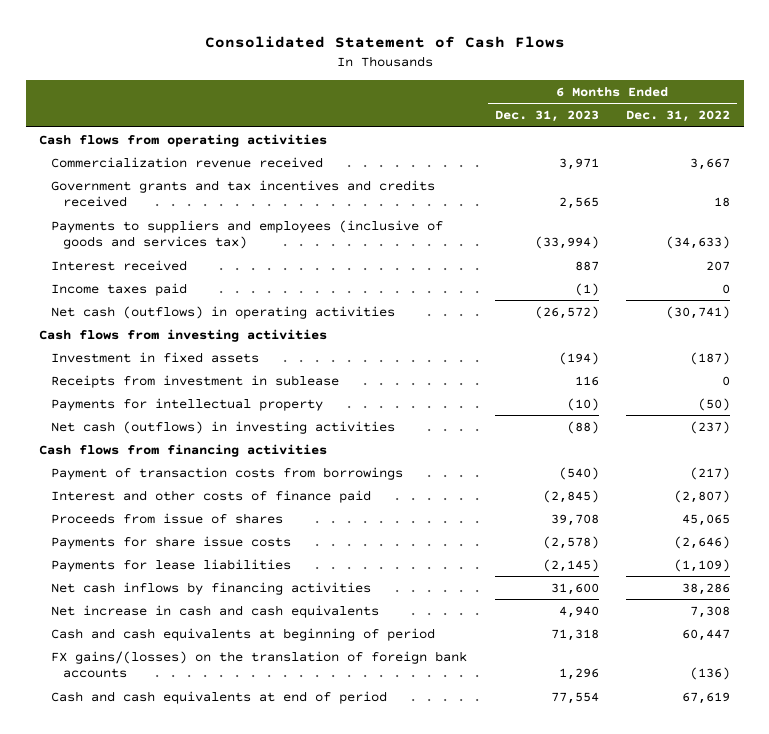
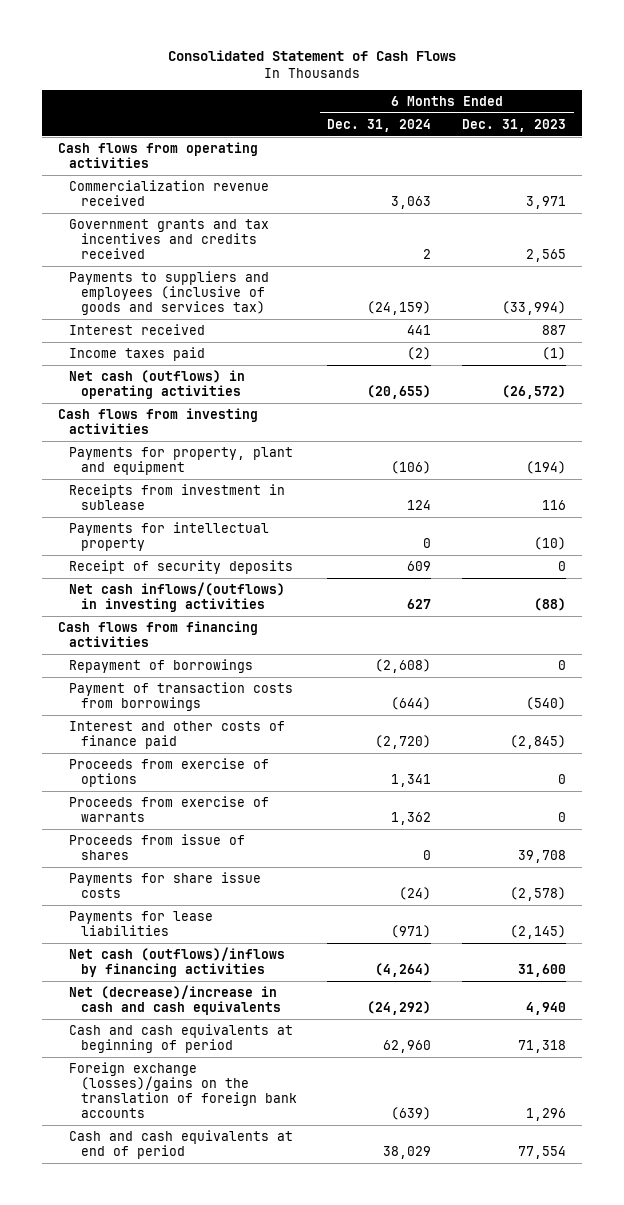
[625,110,730,123] Dec. 31, 2022 -> none
none -> [327,118,432,132] Dec. 31, 2024
[51,351,260,363] Investment in fixed assets -> [69,446,294,475] Payments for property, plant and equipment
none -> [69,559,294,574] Receipt of security deposits
[51,420,396,434] Net cash (outflows) in investing activities -> [69,581,286,612] Net cash inflows/(outflows) in investing activities
none -> [69,658,254,673] Repayment of borrowings
none -> [69,757,270,787] Proceeds from exercise of options
none -> [69,795,270,822] Proceeds from exercise of warrants
[51,581,372,595] Net cash inflows by financing activities -> [69,946,286,977] Net cash (outflows)/inflows by financing activities
[51,604,380,618] Net increase in cash and cash equivalents -> [69,984,281,1015] Net (decrease)/increase in cash and cash equivalents
[51,650,468,679] FX gains/(losses) on the translation of foreign bank accounts -> [69,1061,297,1118] Foreign exchange (losses)/gains on the translation of foreign bank accounts

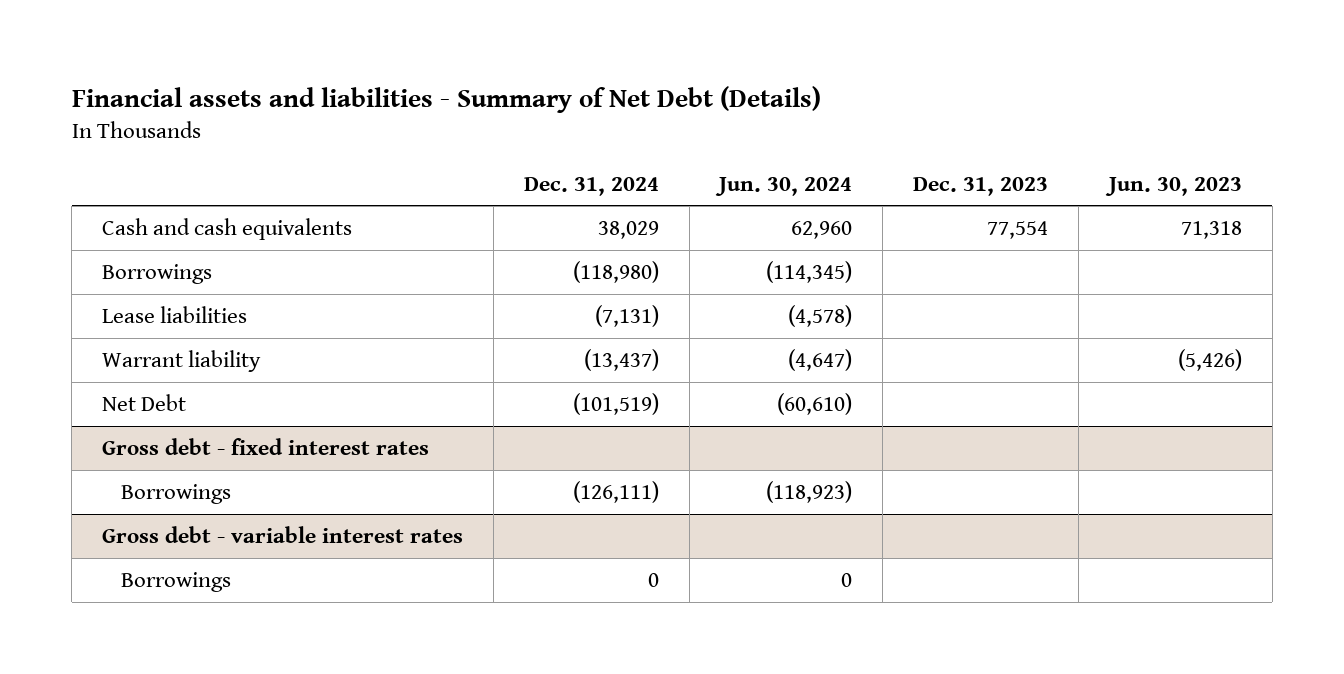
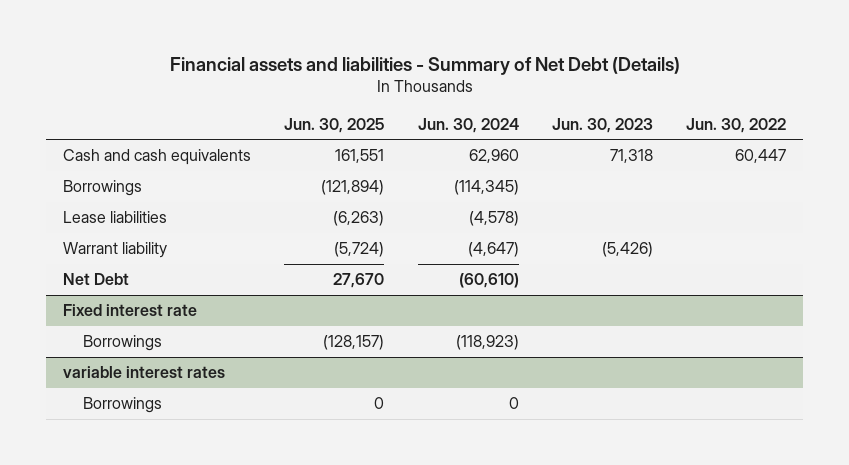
[523,176,659,196] Dec. 31, 2024 -> none
[913,176,1049,196] Dec. 31, 2023 -> none
none -> [284,117,385,133] Jun. 30, 2025
none -> [686,117,787,133] Jun. 30, 2022
[102,438,430,456] Gross debt - fixed interest rates -> [62,304,197,317] Fixed interest rate
[102,526,464,544] Gross debt - variable interest rates -> [62,366,225,379] variable interest rates

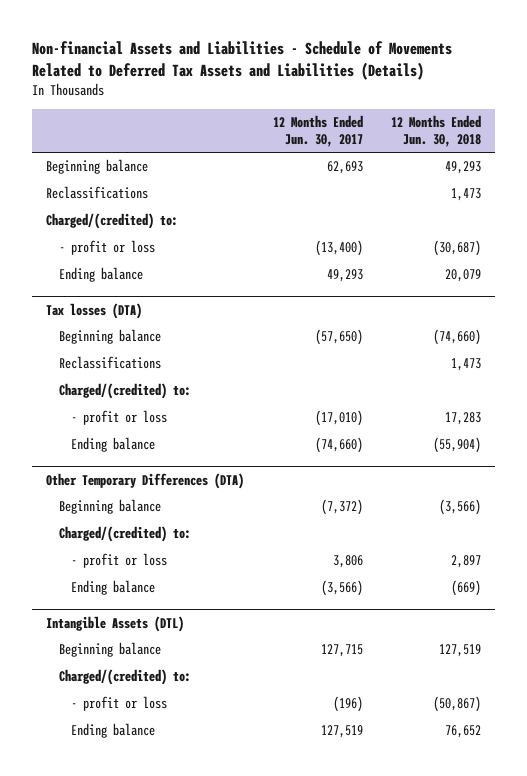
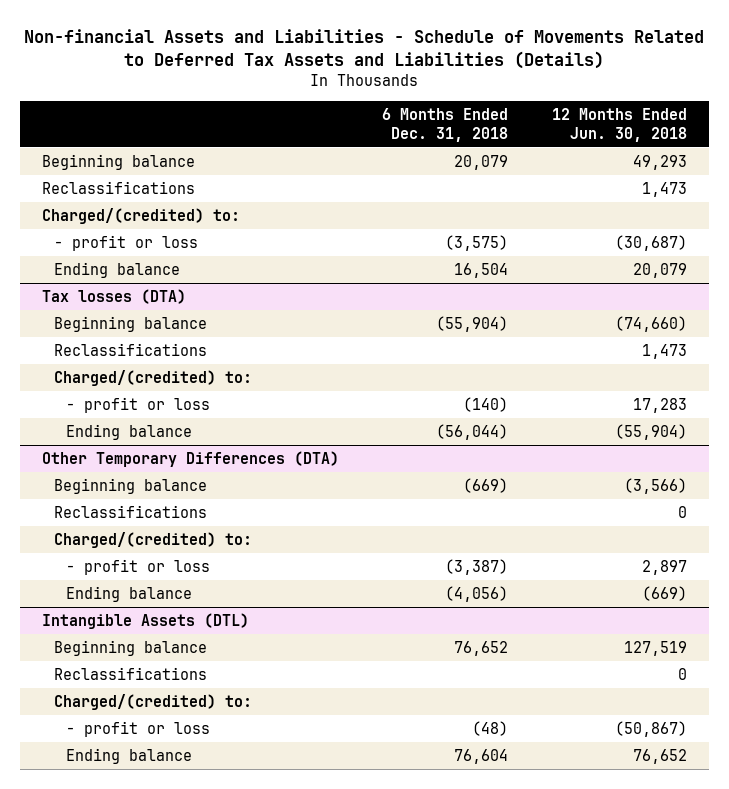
[272,114,363,148] 12 Months Ended Jun. 30, 2017 -> none
none -> [382,108,509,142] 6 Months Ended Dec. 31, 2018
none -> [53,504,207,518] Reclassifications
none -> [53,666,207,680] Reclassifications

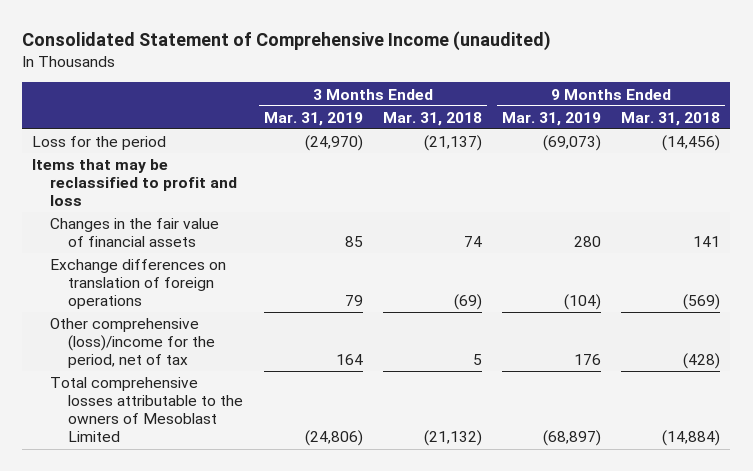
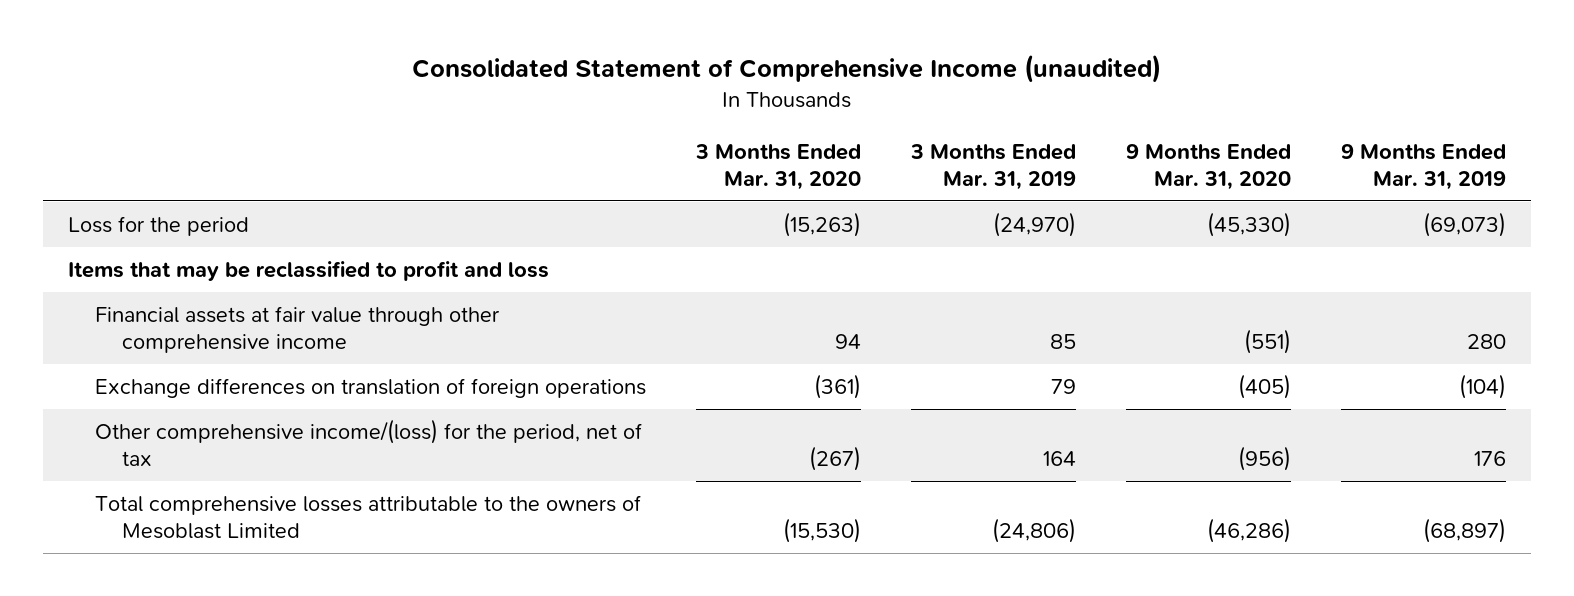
[382,111,482,126] Mar. 31, 2018 -> none
[621,111,721,126] Mar. 31, 2018 -> none
none -> [694,143,861,190] 3 Months Ended Mar. 31, 2020
none -> [1125,143,1291,190] 9 Months Ended Mar. 31, 2020
[50,218,220,248] Changes in the fair value of financial assets -> [94,305,500,353] Financial assets at fair value through other comprehensive income
[50,318,216,369] Other comprehensive (loss)/income for the period, net of tax -> [94,418,642,466] Other comprehensive income/(loss) for the period, net of tax

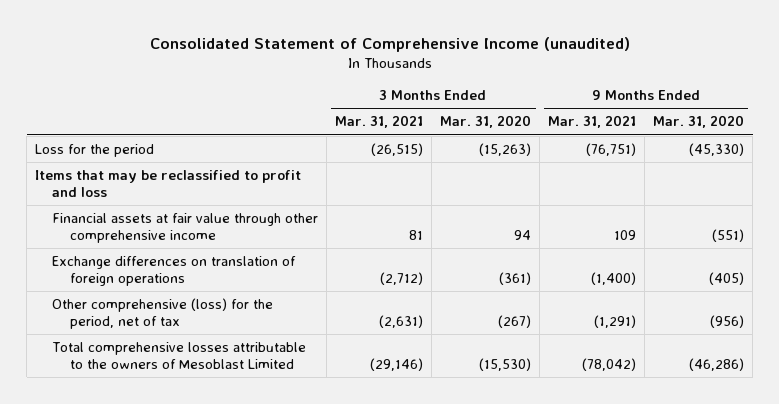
[909,143,1076,190] 3 Months Ended Mar. 31, 2019 -> none
[1340,143,1506,190] 9 Months Ended Mar. 31, 2019 -> none
none -> [335,115,424,129] Mar. 31, 2021
none -> [548,115,637,129] Mar. 31, 2021
[94,418,642,466] Other comprehensive income/(loss) for the period, net of tax -> [52,297,274,329] Other comprehensive (loss) for the period, net of tax

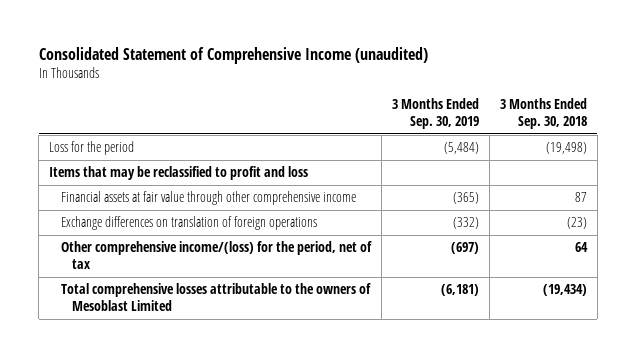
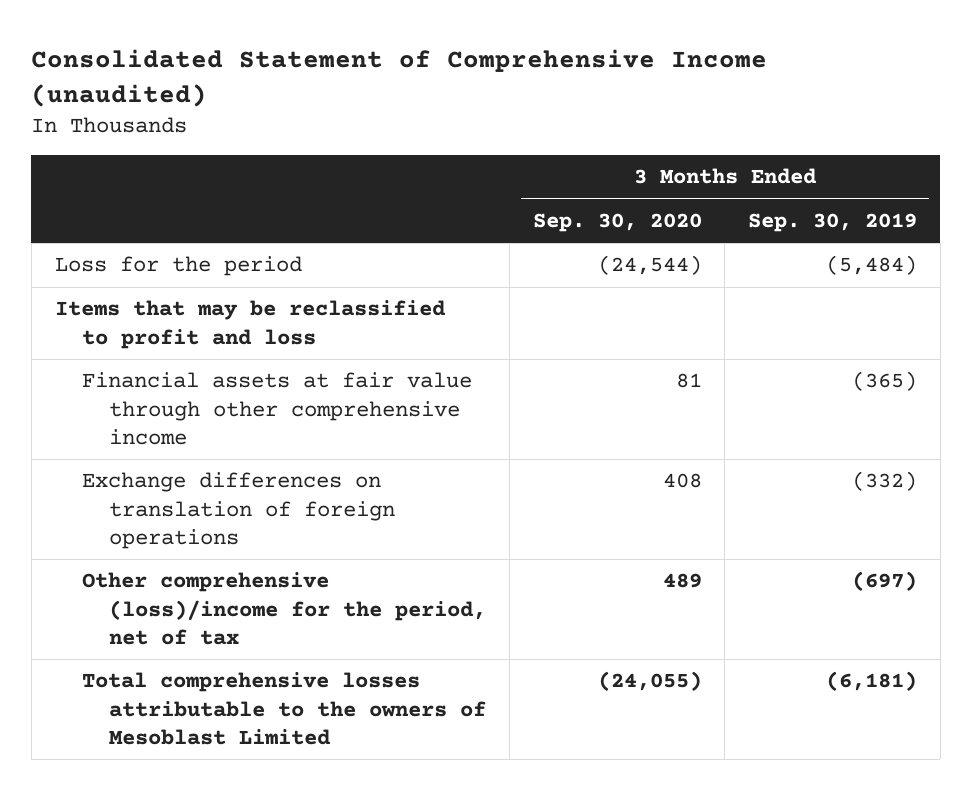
[499,97,587,130] 3 Months Ended Sep. 30, 2018 -> none
none -> [532,213,702,233] Sep. 30, 2020
[60,241,372,270] Other comprehensive income/(loss) for the period, net of tax -> [81,572,487,646] Other comprehensive (loss)/income for the period, net of tax

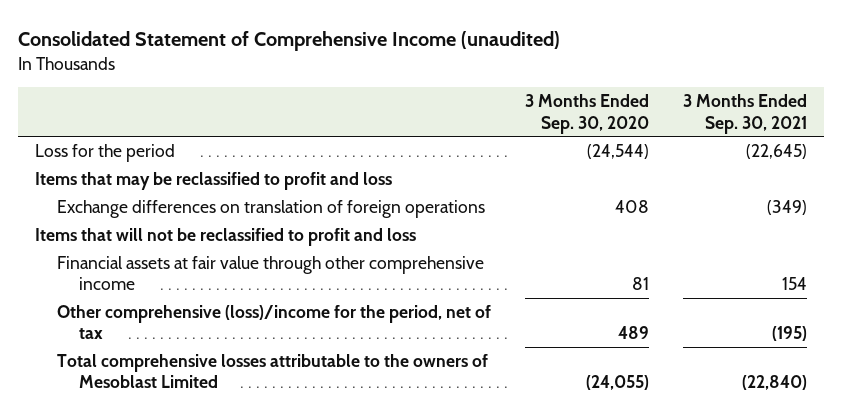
[748,213,918,233] Sep. 30, 2019 -> none
none -> [682,94,807,134] 3 Months Ended Sep. 30, 2021
none -> [35,228,417,247] Items that will not be reclassified to profit and loss
[81,372,472,446] Financial assets at fair value through other comprehensive income -> [57,256,485,291] Financial assets at fair value through other comprehensive income

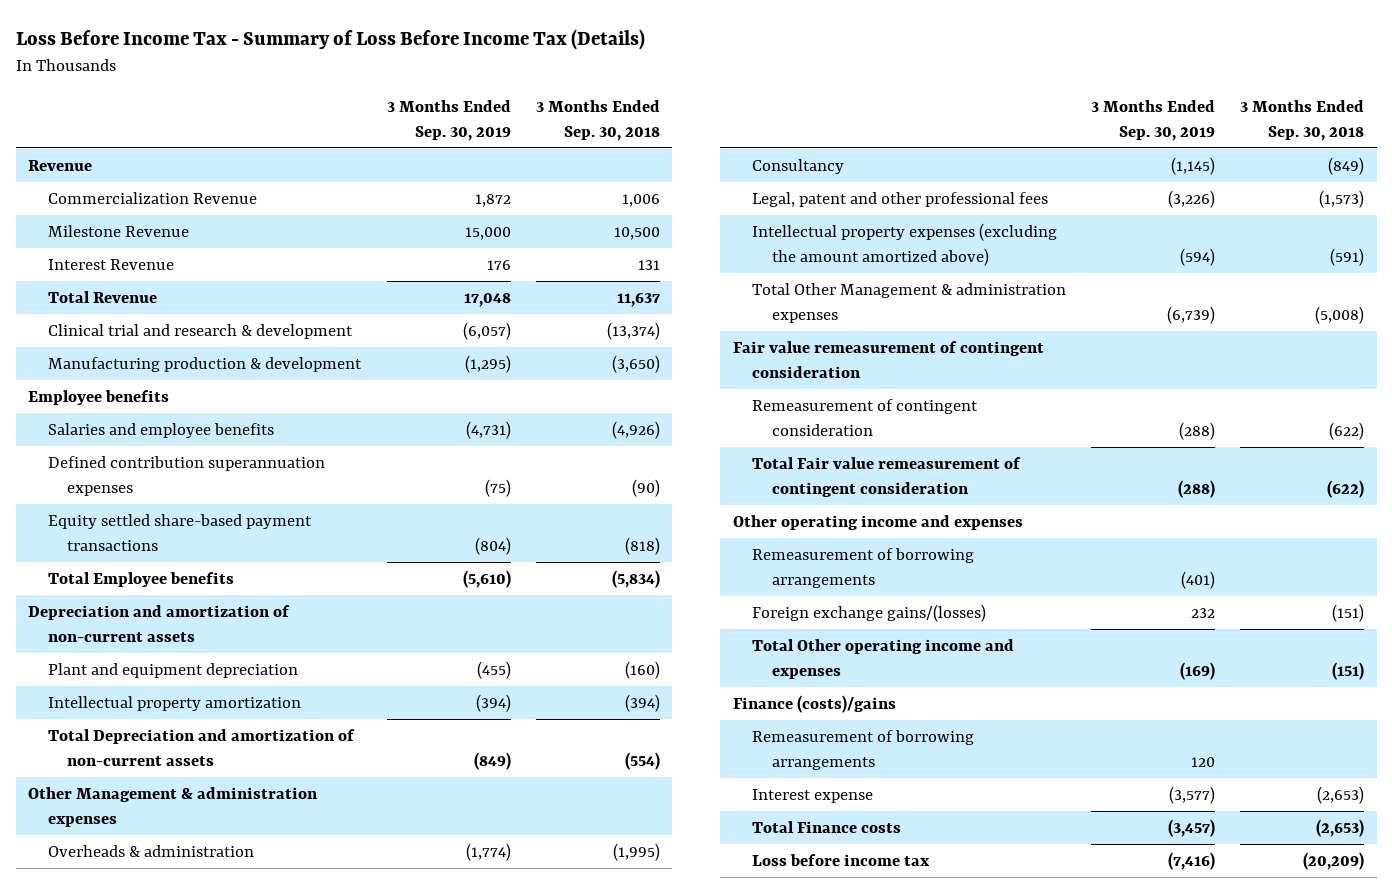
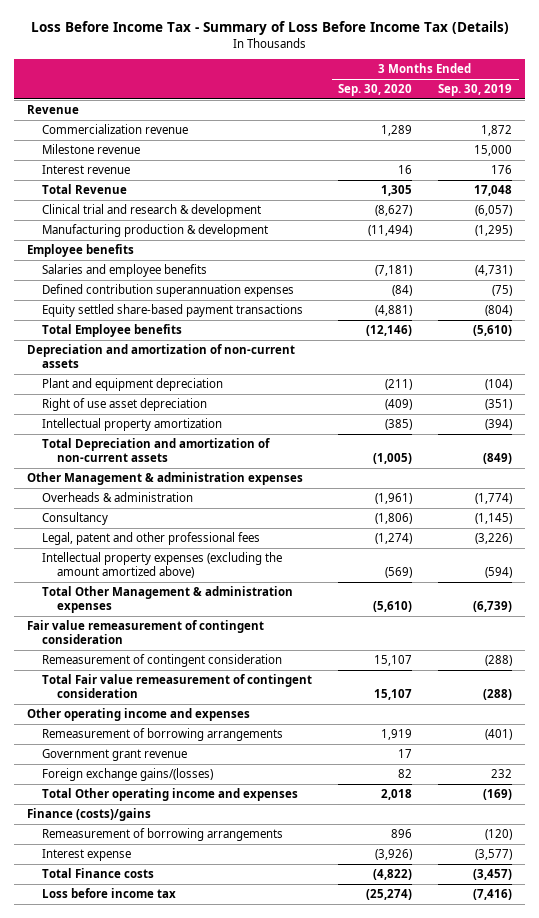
[535,100,660,141] 3 Months Ended Sep. 30, 2018 -> none
none -> [338,84,413,97] Sep. 30, 2020
[47,191,257,204] Commercialization Revenue -> [42,123,189,134] Commercialization revenue
[47,224,189,237] Milestone Revenue -> [42,143,141,154] Milestone revenue
[47,258,174,270] Interest Revenue -> [42,164,131,174] Interest revenue
[476,660,511,679] (455) -> [485,378,513,390] (104)
none -> [42,397,208,411] Right of use asset depreciation
none -> [42,748,188,761] Government grant revenue
[1191,756,1216,767] 120 -> [485,828,513,840] (120)

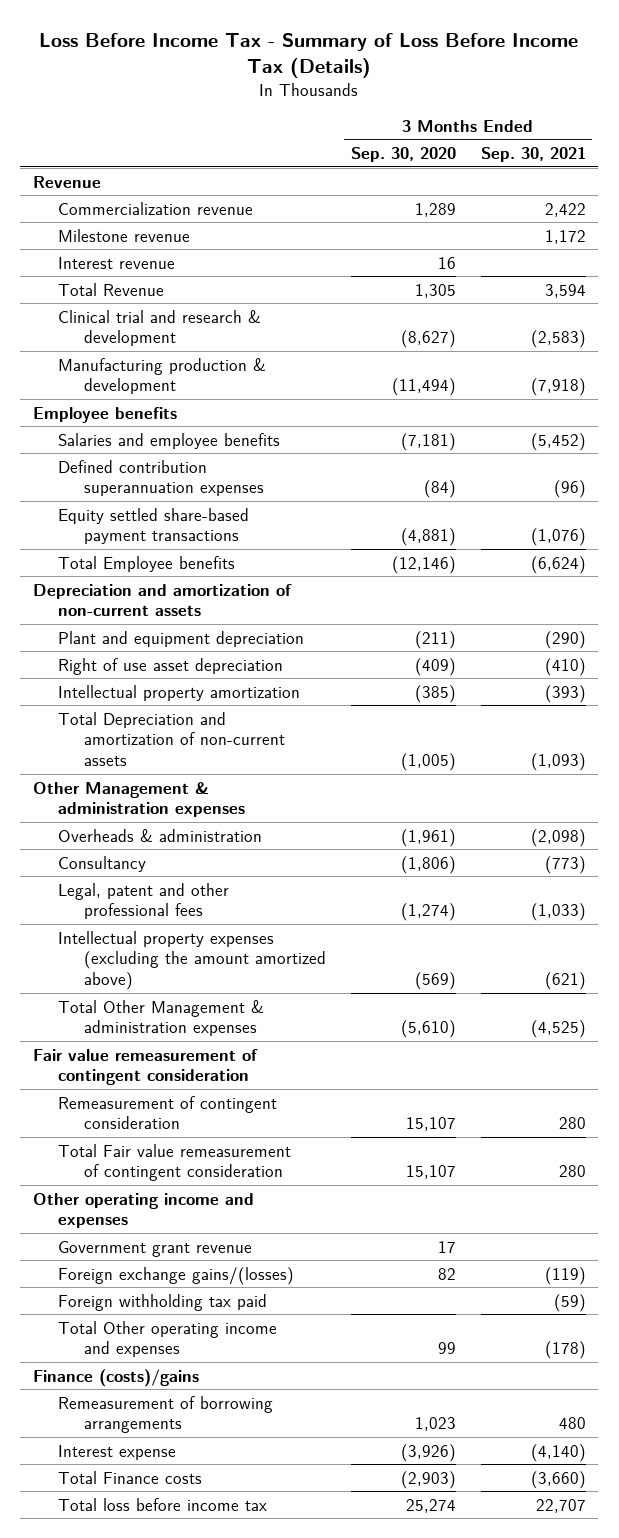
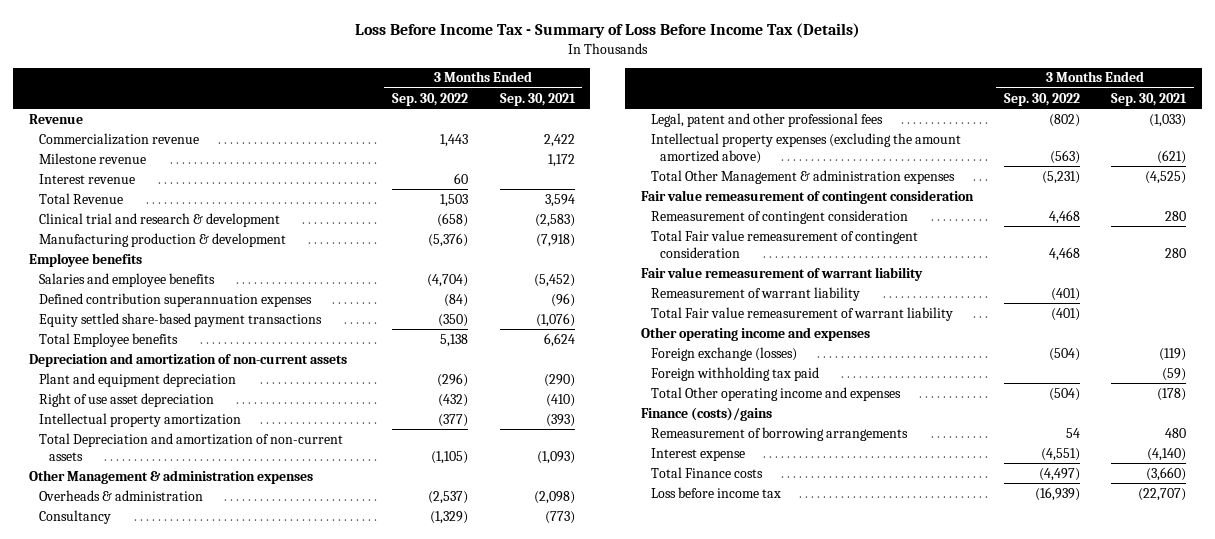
[350,147,456,163] Sep. 30, 2020 -> none
none -> [392,92,469,106] Sep. 30, 2022
[530,555,586,574] (6,624) -> [543,332,575,347] 6,624
none -> [640,266,923,281] Fair value remeasurement of warrant liability
none -> [650,286,860,301] Remeasurement of warrant liability
none -> [650,306,953,321] Total Fair value remeasurement of warrant liability
[58,1240,253,1257] Government grant revenue -> none
[58,1266,295,1285] Foreign exchange gains/(losses) -> [650,346,797,361] Foreign exchange (losses)
[58,1497,268,1511] Total loss before income tax -> [650,486,781,498] Loss before income tax
[535,1498,586,1513] 22,707 -> [1138,487,1187,501] (22,707)

